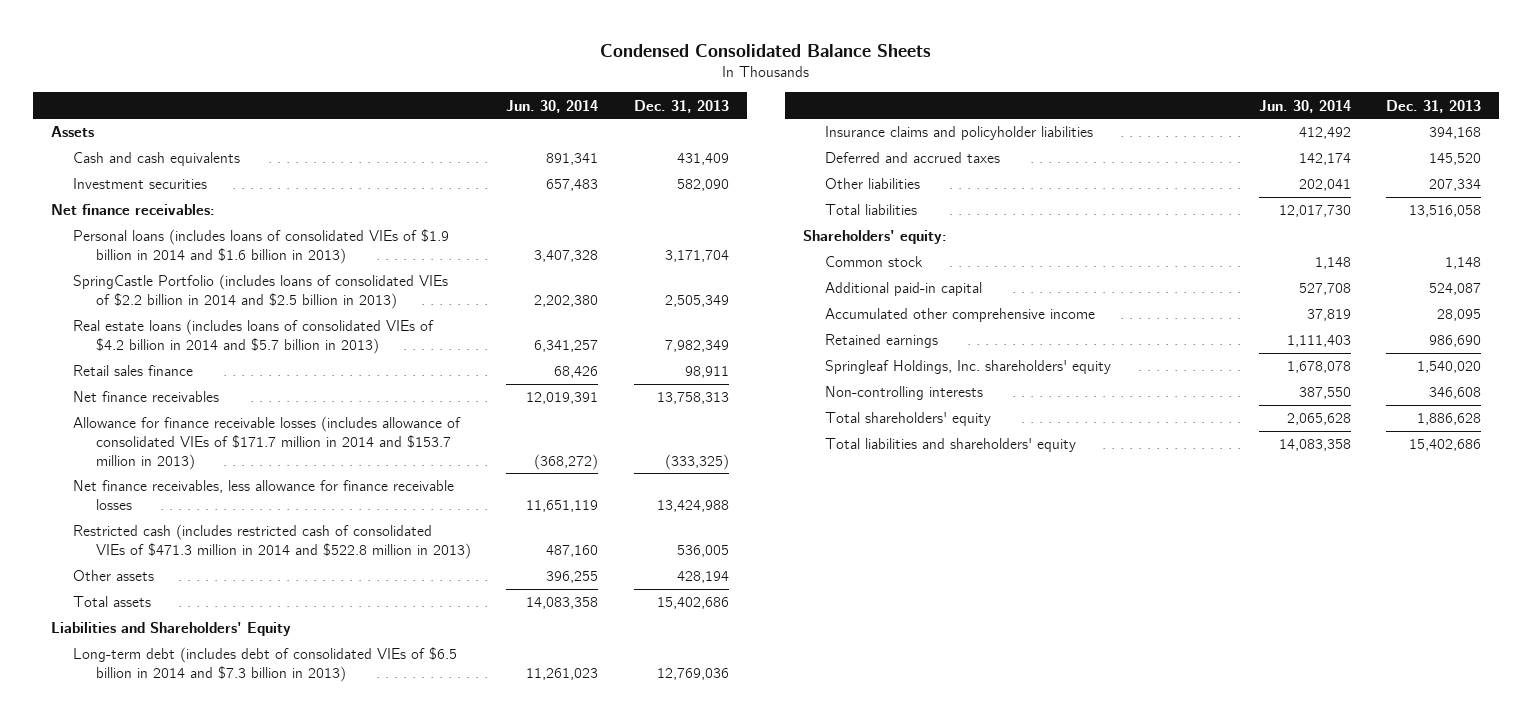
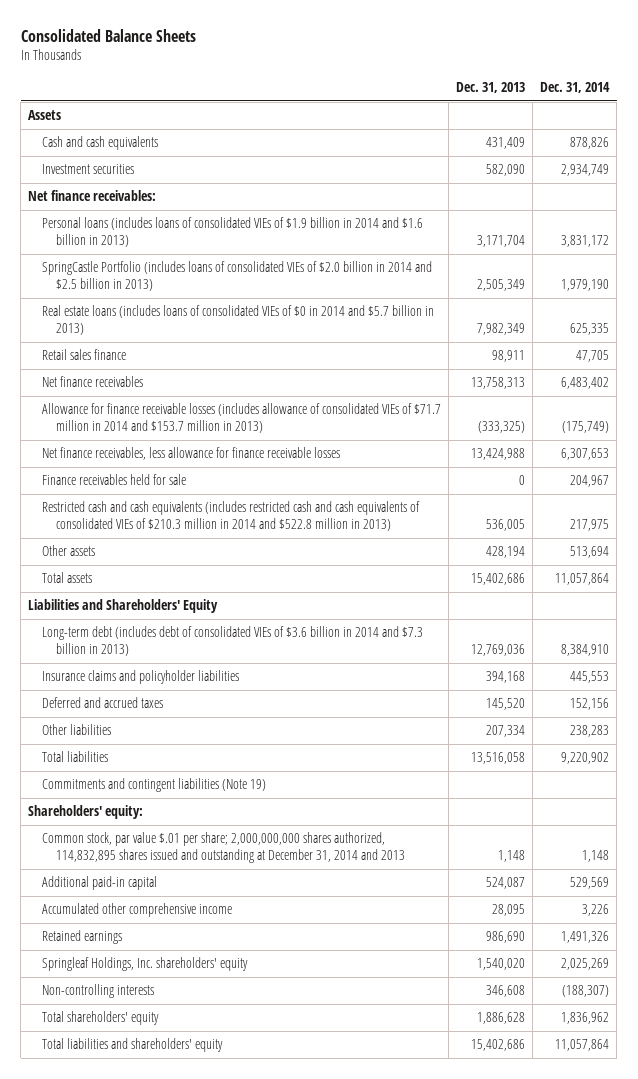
[600,43,932,57] Condensed Consolidated Balance Sheets -> [20,28,196,42] Consolidated Balance Sheets
[506,99,599,113] Jun. 30, 2014 -> none
none -> [540,82,611,94] Dec. 31, 2014
[73,274,449,309] SpringCastle Portfolio (includes loans of consolidated VIEs of $2.2 billion in 2014 and $2.5 billion in 2013) -> [42,261,433,292] SpringCastle Portfolio (includes loans of consolidated VIEs of $2.0 billion in 2014 and $2.5 billion in 2013)
[73,319,435,354] Real estate loans (includes loans of consolidated VIEs of $4.2 billion in 2014 and $5.7 billion in 2013) -> [42,305,435,336] Real estate loans (includes loans of consolidated VIEs of $0 in 2014 and $5.7 billion in 2013)
[73,416,462,470] Allowance for finance receivable losses (includes allowance of consolidated VIEs of $171.7 million in 2014 and $153.7 million in 2013) -> [42,403,442,434] Allowance for finance receivable losses (includes allowance of consolidated VIEs of $71.7 million in 2014 and $153.7 million in 2013)
none -> [42,474,187,486] Finance receivables held for sale
[73,524,471,559] Restricted cash (includes restricted cash of consolidated VIEs of $471.3 million in 2014 and $522.8 million in 2013) -> [42,501,421,532] Restricted cash and cash equivalents (includes restricted cash and cash equivalents of consolidated VIEs of $210.3 million in 2014 and $522.8 million in 2013)
[73,647,458,682] Long-term debt (includes debt of consolidated VIEs of $6.5 billion in 2014 and $7.3 billion in 2013) -> [42,626,424,657] Long-term debt (includes debt of consolidated VIEs of $3.6 billion in 2014 and $7.3 billion in 2013)
none -> [42,778,267,793] Commitments and contingent liabilities (Note 19)
[825,256,924,268] Common stock -> [42,832,406,864] Common stock, par value $.01 per share; 2,000,000,000 shares authorized, 114,832,895 shares issued and outstanding at December 31, 2014 and 2013

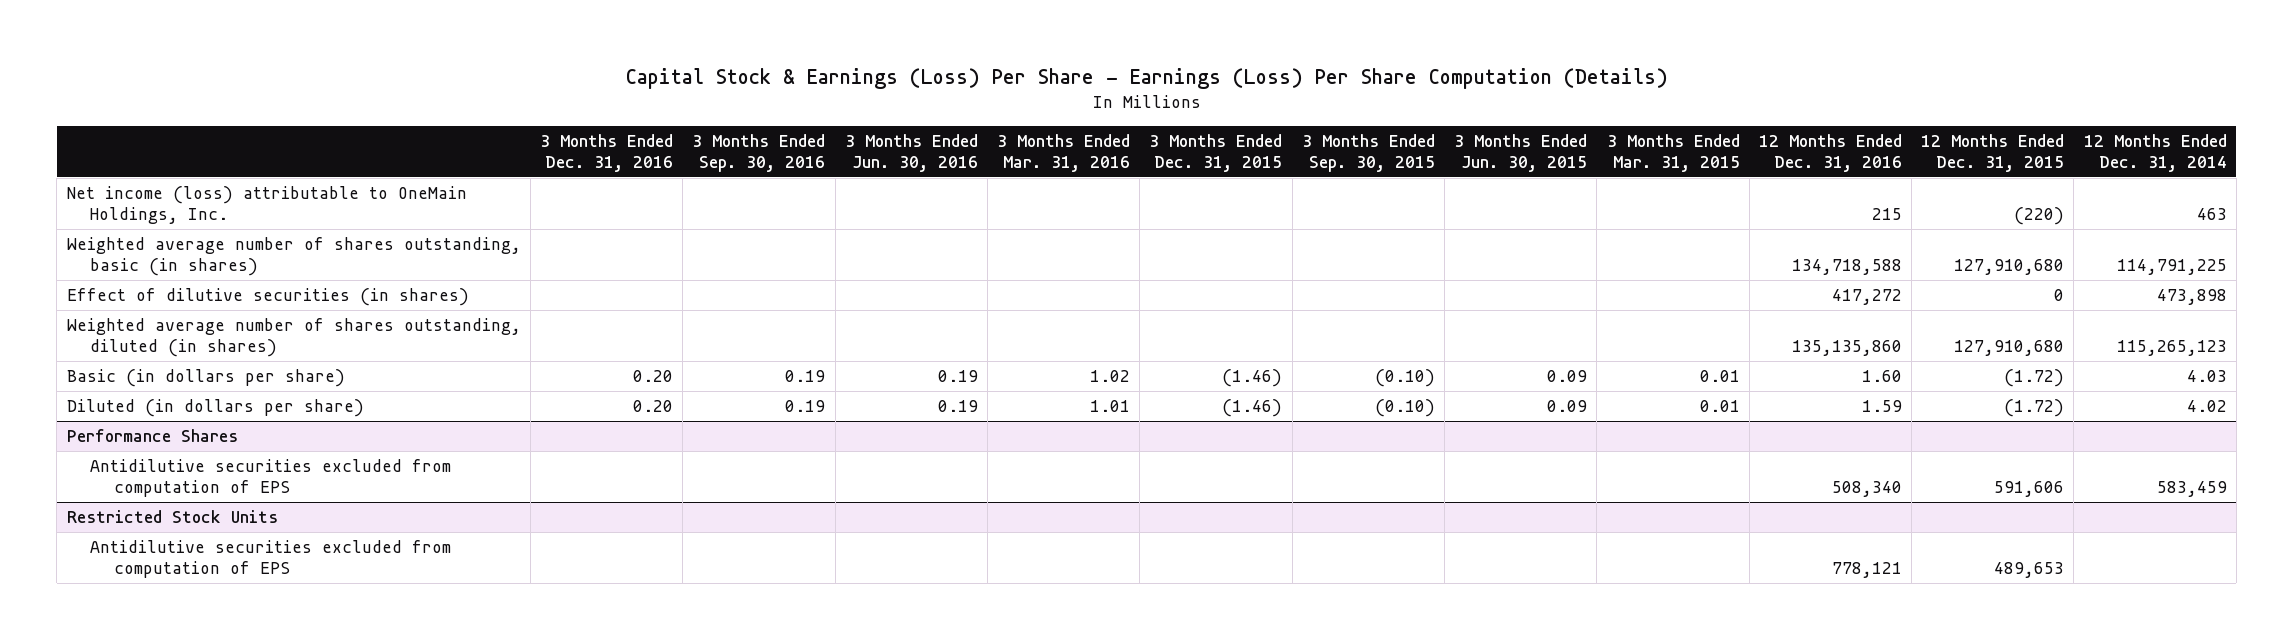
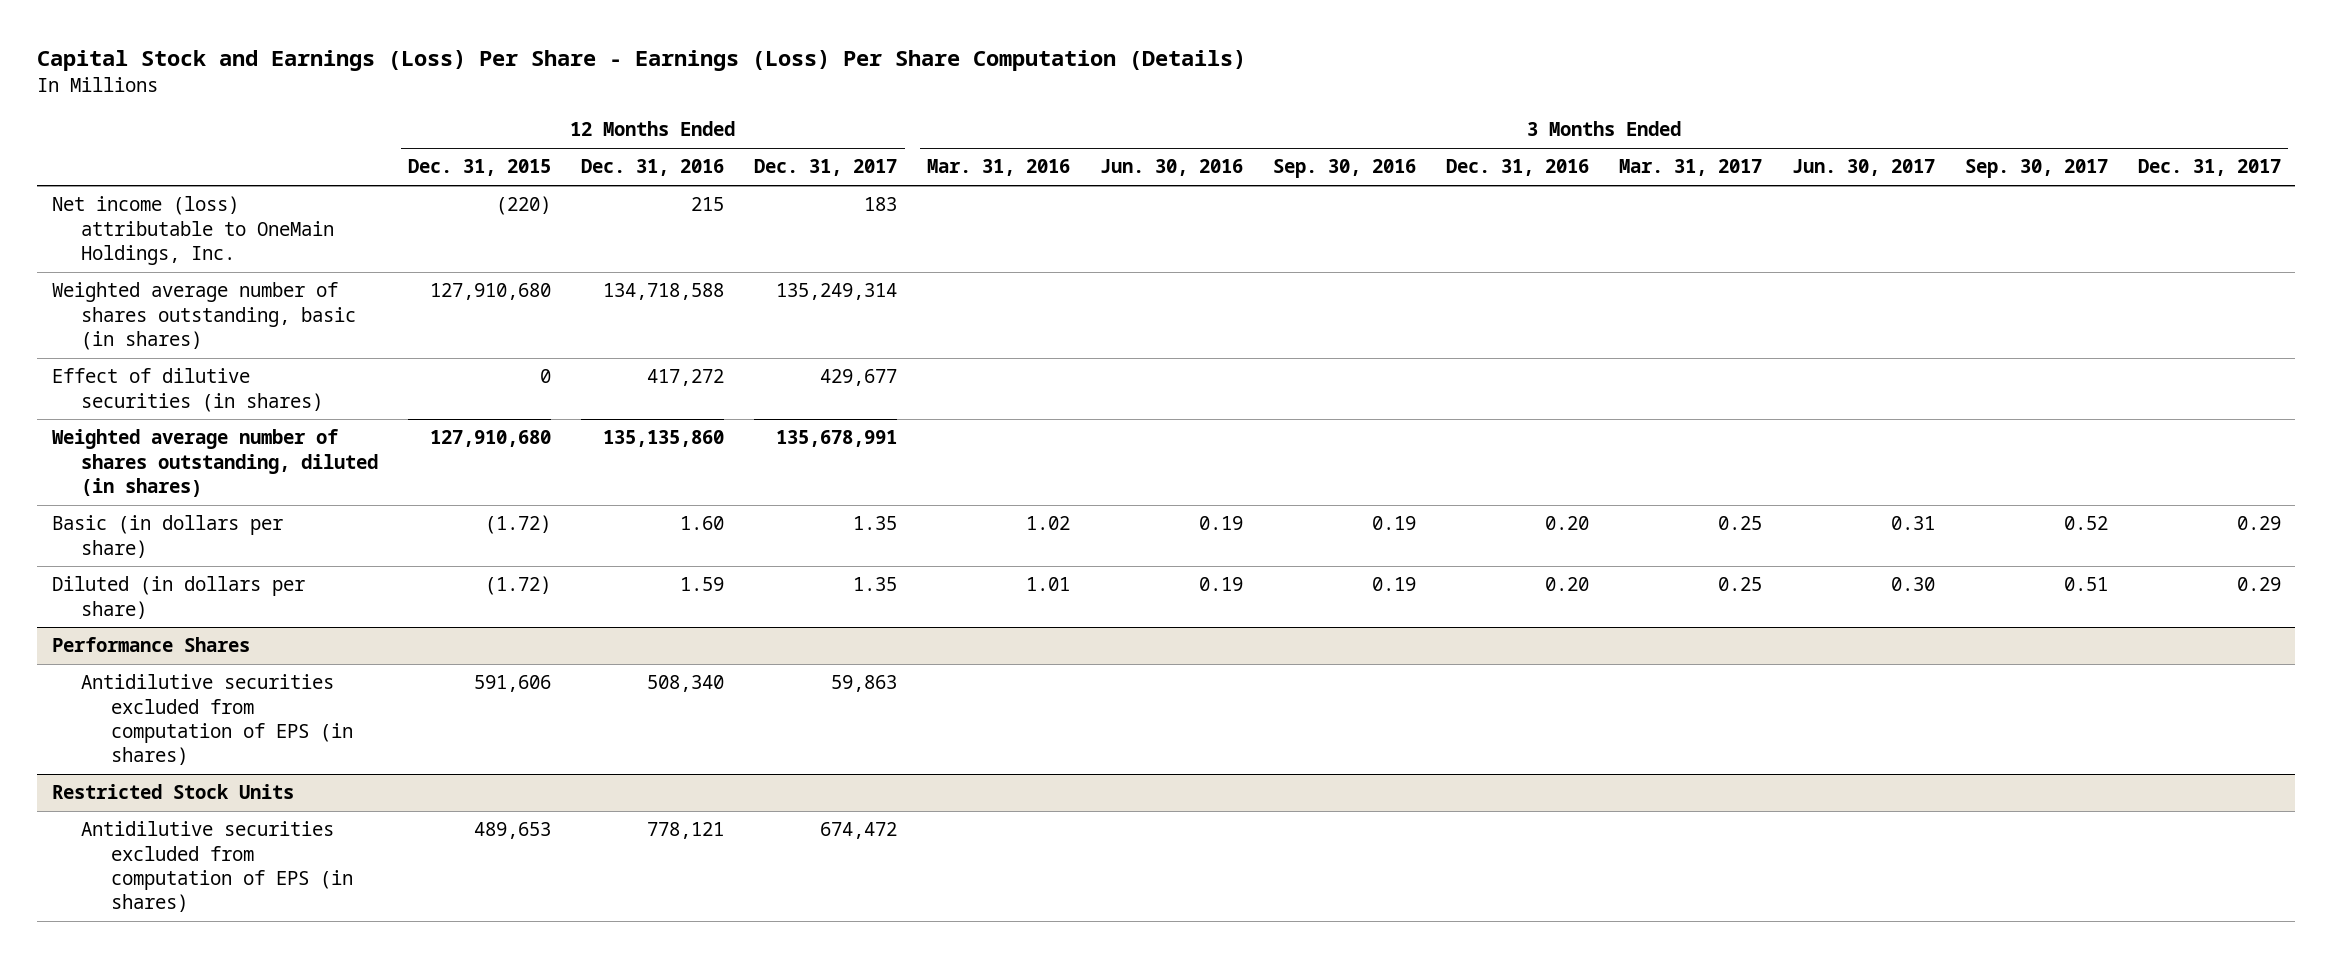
[625,68,1668,90] Capital Stock & Earnings (Loss) Per Share - Earnings (Loss) Per Share Computation (Details) -> [36,50,1246,72] Capital Stock and Earnings (Loss) Per Share - Earnings (Loss) Per Share Computation (Details)
[1149,133,1283,173] 3 Months Ended Dec. 31, 2015 -> none
[1301,133,1435,173] 3 Months Ended Sep. 30, 2015 -> none
[1454,133,1588,173] 3 Months Ended Jun. 30, 2015 -> none
[1606,133,1740,173] 3 Months Ended Mar. 31, 2015 -> none
[2083,133,2227,173] 12 Months Ended Dec. 31, 2014 -> none
none -> [754,159,898,177] Dec. 31, 2017
none -> [1618,159,1762,177] Mar. 31, 2017
none -> [1791,159,1935,177] Jun. 30, 2017
none -> [1964,159,2108,179] Sep. 30, 2017
none -> [2137,159,2281,177] Dec. 31, 2017
[90,458,452,498] Antidilutive securities excluded from computation of EPS -> [81,674,354,766] Antidilutive securities excluded from computation of EPS (in shares)
[90,539,452,579] Antidilutive securities excluded from computation of EPS -> [81,821,354,913] Antidilutive securities excluded from computation of EPS (in shares)

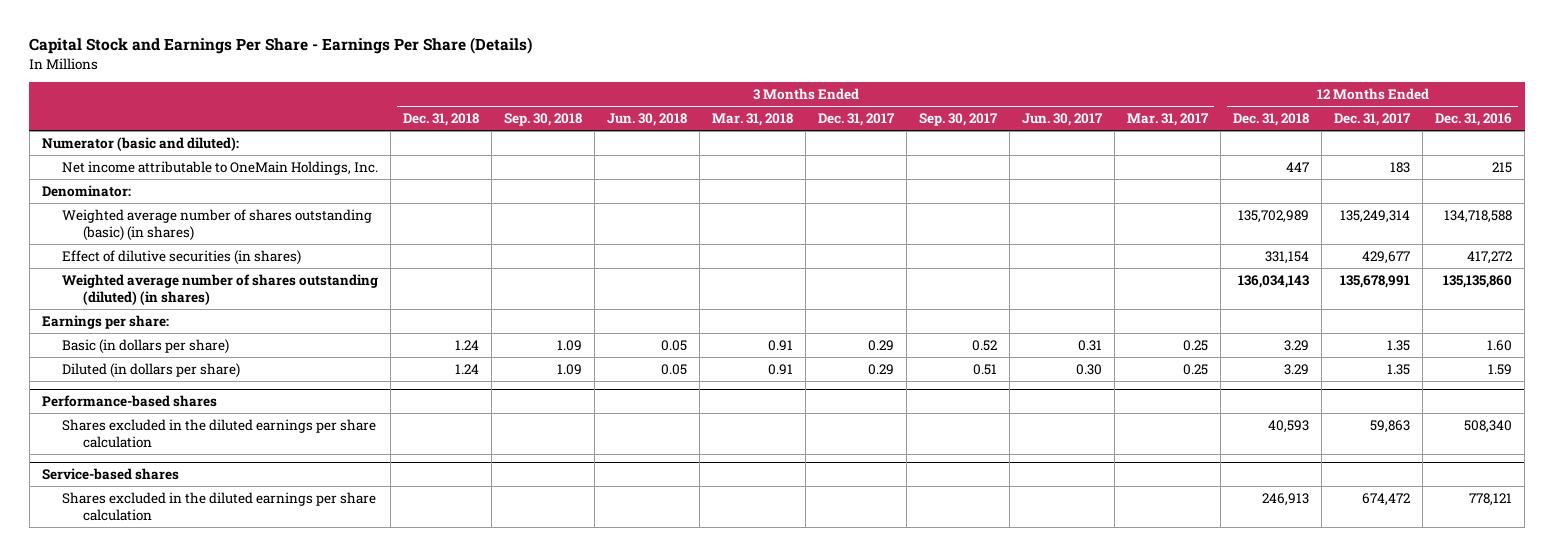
[36,50,1246,72] Capital Stock and Earnings (Loss) Per Share - Earnings (Loss) Per Share Computation (Details) -> [29,37,533,55] Capital Stock and Earnings Per Share - Earnings Per Share (Details)
[408,159,552,177] Dec. 31, 2015 -> none
[927,159,1071,177] Mar. 31, 2016 -> none
[1100,159,1244,177] Jun. 30, 2016 -> none
[1272,159,1416,179] Sep. 30, 2016 -> none
[1445,159,1589,177] Dec. 31, 2016 -> none
none -> [403,113,480,127] Dec. 31, 2018
none -> [504,113,583,127] Sep. 30, 2018
none -> [607,113,688,127] Jun. 30, 2018
none -> [712,113,794,127] Mar. 31, 2018
none -> [1233,113,1310,127] Dec. 31, 2018
none -> [41,136,239,151] Numerator (basic and diluted):
[51,196,335,266] Net income (loss) attributable to OneMain Holdings, Inc. -> [62,160,379,175] Net income attributable to OneMain Holdings, Inc.
none -> [41,184,131,197] Denominator:
[51,282,357,351] Weighted average number of shares outstanding, basic (in shares) -> [62,208,373,241] Weighted average number of shares outstanding (basic) (in shares)
[51,429,379,498] Weighted average number of shares outstanding, diluted (in shares) -> [62,273,379,305] Weighted average number of shares outstanding (diluted) (in shares)
none -> [41,314,169,329] Earnings per share:
[51,637,250,653] Performance Shares -> [41,395,217,408] Performance-based shares
[81,674,354,766] Antidilutive securities excluded from computation of EPS (in shares) -> [62,418,377,448] Shares excluded in the diluted earnings per share calculation
[51,784,294,800] Restricted Stock Units -> [41,468,179,481] Service-based shares
[81,821,354,913] Antidilutive securities excluded from computation of EPS (in shares) -> [62,491,377,521] Shares excluded in the diluted earnings per share calculation

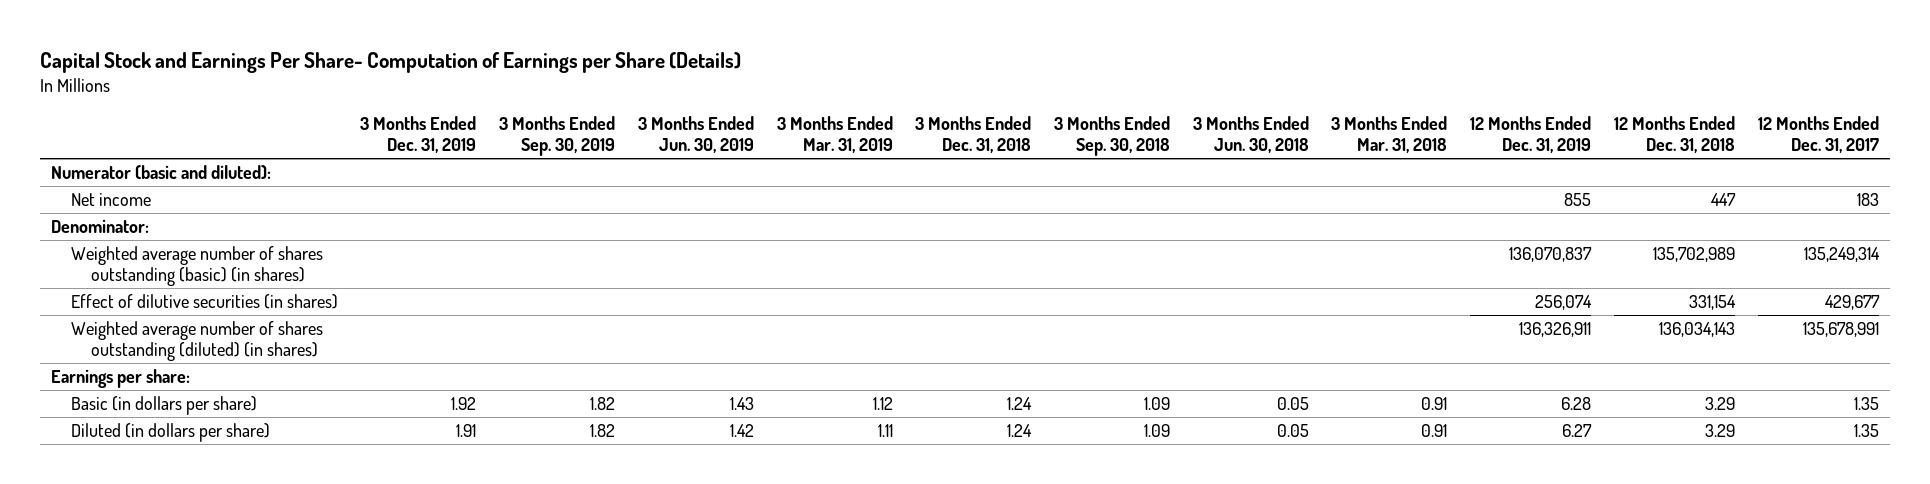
[29,37,533,55] Capital Stock and Earnings Per Share - Earnings Per Share (Details) -> [39,51,741,73] Capital Stock and Earnings Per Share- Computation of Earnings per Share (Details)
[818,113,896,127] Dec. 31, 2017 -> none
[919,113,999,127] Sep. 30, 2017 -> none
[1022,113,1104,127] Jun. 30, 2017 -> none
[1127,113,1210,127] Mar. 31, 2017 -> none
[1435,113,1513,127] Dec. 31, 2016 -> none
none -> [360,116,477,154] 3 Months Ended Dec. 31, 2019
none -> [499,116,616,157] 3 Months Ended Sep. 30, 2019
none -> [637,116,754,154] 3 Months Ended Jun. 30, 2019
none -> [776,116,893,154] 3 Months Ended Mar. 31, 2019
none -> [1470,116,1592,154] 12 Months Ended Dec. 31, 2019
[62,160,379,175] Net income attributable to OneMain Holdings, Inc. -> [70,193,151,207] Net income
[41,395,217,408] Performance-based shares -> none
[62,418,377,448] Shares excluded in the diluted earnings per share calculation -> none
[41,468,179,481] Service-based shares -> none
[62,491,377,521] Shares excluded in the diluted earnings per share calculation -> none

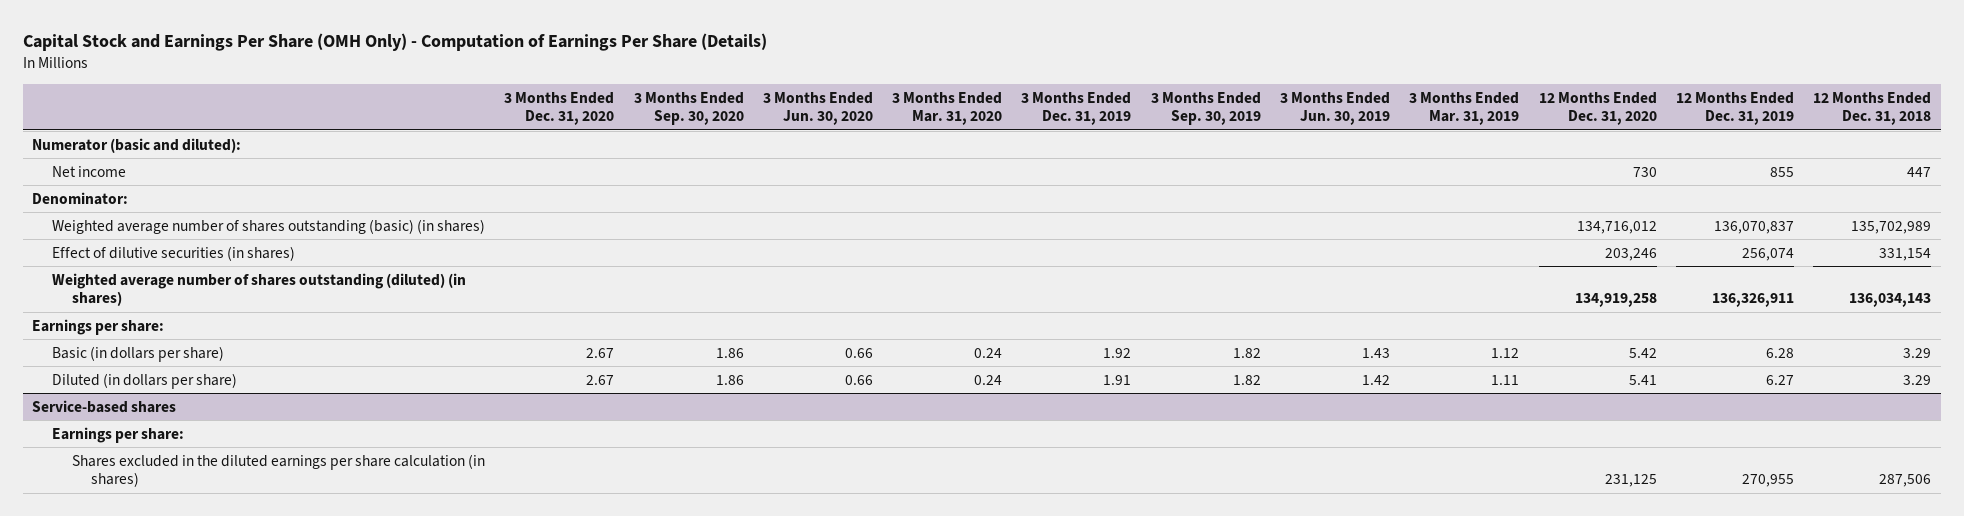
[39,51,741,73] Capital Stock and Earnings Per Share- Computation of Earnings per Share (Details) -> [22,33,767,52] Capital Stock and Earnings Per Share (OMH Only) - Computation of Earnings Per Share (Details)
[915,116,1032,154] 3 Months Ended Dec. 31, 2018 -> none
[1054,116,1171,157] 3 Months Ended Sep. 30, 2018 -> none
[1192,116,1309,154] 3 Months Ended Jun. 30, 2018 -> none
[1331,116,1448,154] 3 Months Ended Mar. 31, 2018 -> none
[1757,116,1879,154] 12 Months Ended Dec. 31, 2017 -> none
none -> [504,91,615,126] 3 Months Ended Dec. 31, 2020
none -> [633,91,744,126] 3 Months Ended Sep. 30, 2020
none -> [762,91,873,126] 3 Months Ended Jun. 30, 2020
none -> [892,91,1003,126] 3 Months Ended Mar. 31, 2020
none -> [1538,91,1657,126] 12 Months Ended Dec. 31, 2020
none -> [32,399,177,413] Service-based shares
none -> [51,426,184,443] Earnings per share:
none -> [71,453,485,488] Shares excluded in the diluted earnings per share calculation (in shares)

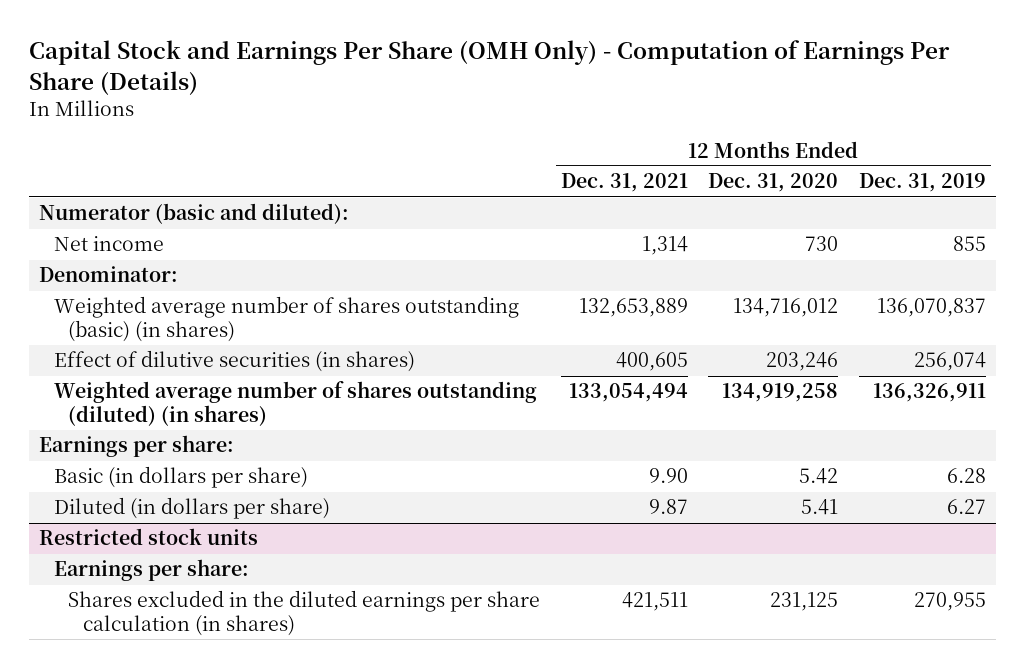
[504,91,615,126] 3 Months Ended Dec. 31, 2020 -> none
[633,91,744,126] 3 Months Ended Sep. 30, 2020 -> none
[762,91,873,126] 3 Months Ended Jun. 30, 2020 -> none
[892,91,1003,126] 3 Months Ended Mar. 31, 2020 -> none
[1021,91,1132,126] 3 Months Ended Dec. 31, 2019 -> none
[1150,91,1261,126] 3 Months Ended Sep. 30, 2019 -> none
[1279,91,1390,126] 3 Months Ended Jun. 30, 2019 -> none
[1409,91,1520,126] 3 Months Ended Mar. 31, 2019 -> none
[1813,91,1932,126] 12 Months Ended Dec. 31, 2018 -> none
none -> [560,173,688,193] Dec. 31, 2021
[32,399,177,413] Service-based shares -> [39,528,259,546] Restricted stock units

